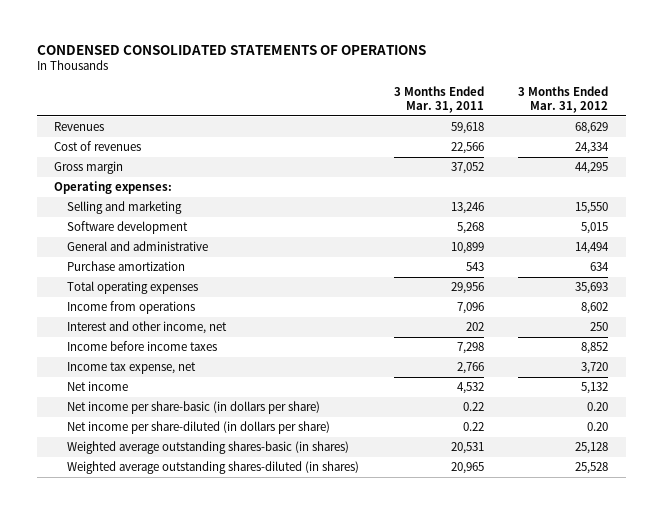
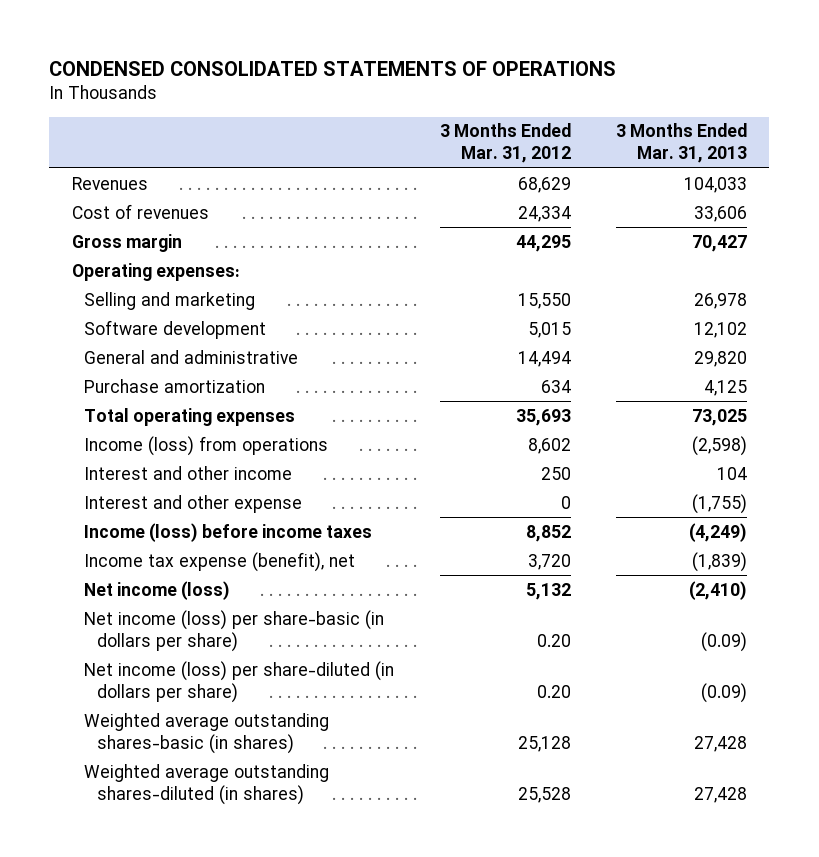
[393,86,484,114] 3 Months Ended Mar. 31, 2011 -> none
none -> [615,123,747,164] 3 Months Ended Mar. 31, 2013
[66,301,195,315] Income from operations -> [84,435,329,456] Income (loss) from operations
[66,321,227,335] Interest and other income, net -> [84,465,293,480] Interest and other income
none -> [84,494,303,513] Interest and other expense
[66,341,217,352] Income before income taxes -> [84,522,373,542] Income (loss) before income taxes
[66,362,196,375] Income tax expense, net -> [84,551,356,572] Income tax expense (benefit), net
[66,381,128,392] Net income -> [84,580,231,600] Net income (loss)
[66,401,320,415] Net income per share-basic (in dollars per share) -> [84,609,385,652] Net income (loss) per share-basic (in dollars per share)
[66,421,330,435] Net income per share-diluted (in dollars per share) -> [84,660,395,703] Net income (loss) per share-diluted (in dollars per share)

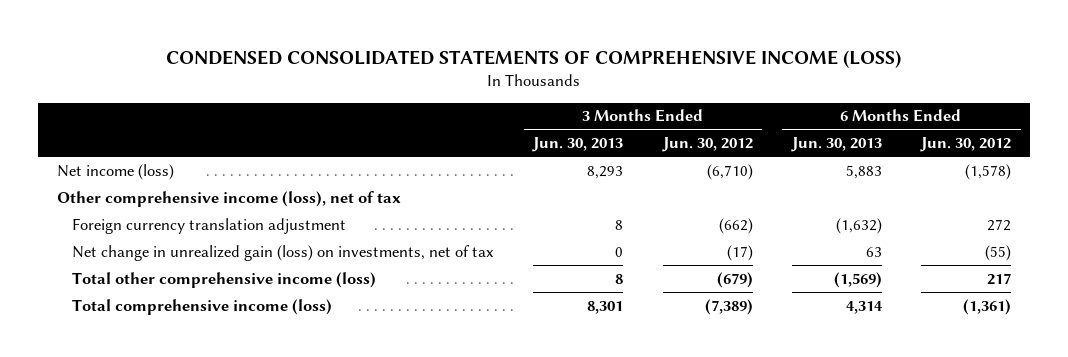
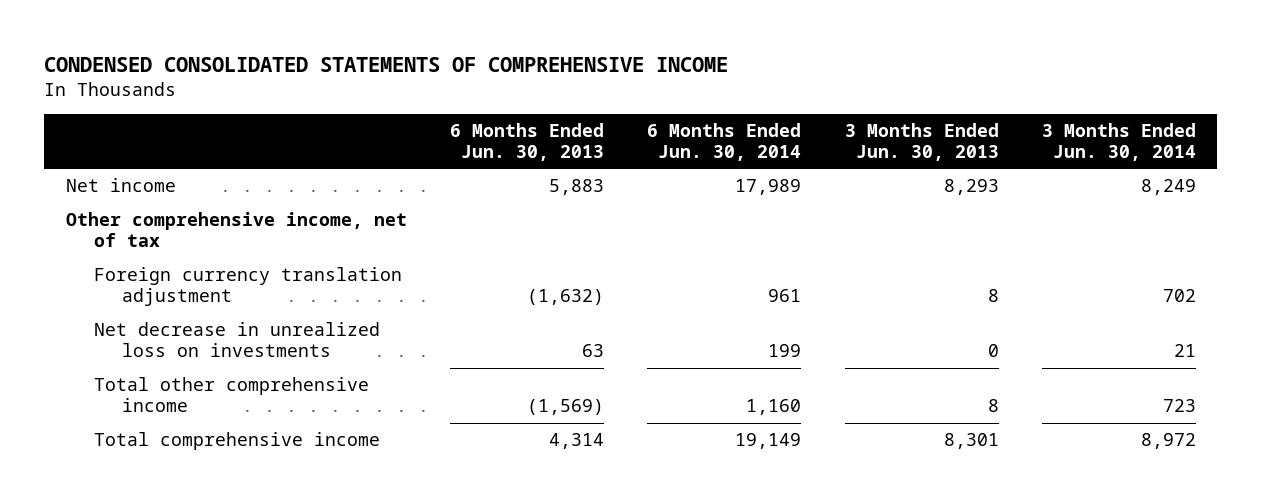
[166,49,902,68] CONDENSED CONSOLIDATED STATEMENTS OF COMPREHENSIVE INCOME (LOSS) -> [44,57,729,73] CONDENSED CONSOLIDATED STATEMENTS OF COMPREHENSIVE INCOME
[661,137,753,153] Jun. 30, 2012 -> none
[919,137,1011,153] Jun. 30, 2012 -> none
none -> [647,123,802,161] 6 Months Ended Jun. 30, 2014
none -> [1041,123,1196,161] 3 Months Ended Jun. 30, 2014
[57,163,175,180] Net income (loss) -> [65,178,176,193] Net income
[57,190,402,207] Other comprehensive income (loss), net of tax -> [65,212,407,247] Other comprehensive income, net of tax
[72,244,495,261] Net change in unrealized gain (loss) on investments, net of tax -> [94,322,381,357] Net decrease in unrealized loss on investments
[72,271,377,288] Total other comprehensive income (loss) -> [94,377,370,412] Total other comprehensive income
[72,298,333,315] Total comprehensive income (loss) -> [94,432,381,451] Total comprehensive income

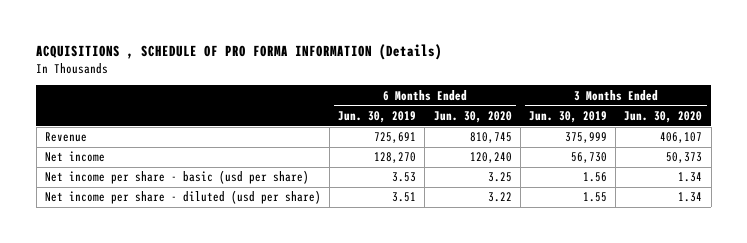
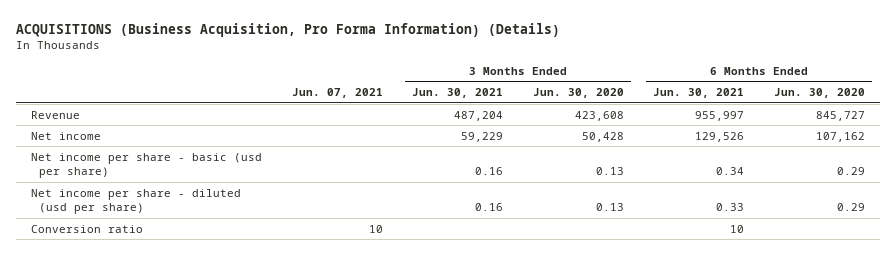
[36,43,443,60] ACQUISITIONS , SCHEDULE OF PRO FORMA INFORMATION (Details) -> [16,22,561,37] ACQUISITIONS (Business Acquisition, Pro Forma Information) (Details)
[338,111,417,124] Jun. 30, 2019 -> none
[529,111,608,124] Jun. 30, 2019 -> none
none -> [291,88,383,99] Jun. 07, 2021
none -> [412,88,504,99] Jun. 30, 2021
none -> [653,88,745,99] Jun. 30, 2021
[469,132,512,144] 810,745 -> [816,110,866,121] 845,727
[660,132,703,144] 406,107 -> [574,110,624,121] 423,608
[469,152,512,164] 120,240 -> [816,131,866,142] 107,162
[666,152,703,164] 50,373 -> [581,131,624,142] 50,428
[487,172,512,183] 3.25 -> [837,166,866,175] 0.29
[678,172,703,183] 1.34 -> [595,166,624,175] 0.13
[487,192,512,203] 3.22 -> [837,202,866,211] 0.29
[678,192,703,203] 1.34 -> [595,202,624,211] 0.13
none -> [31,224,144,233] Conversion ratio

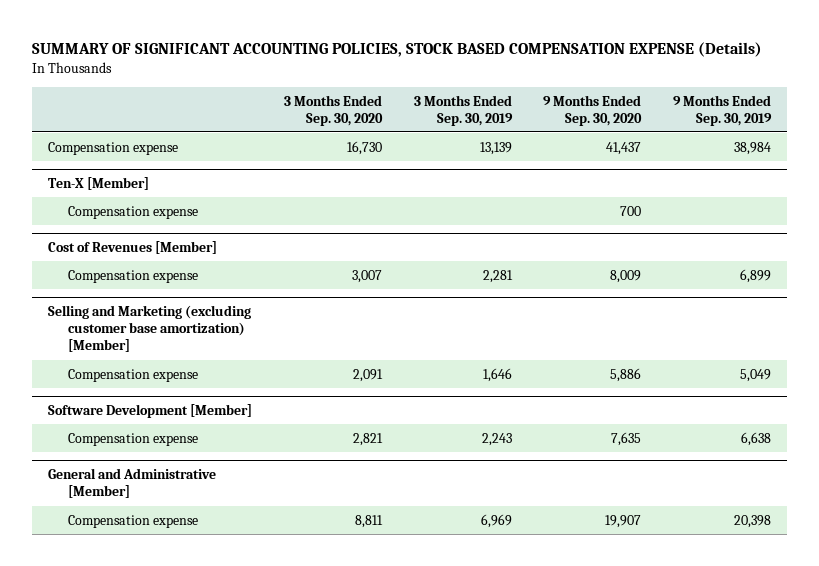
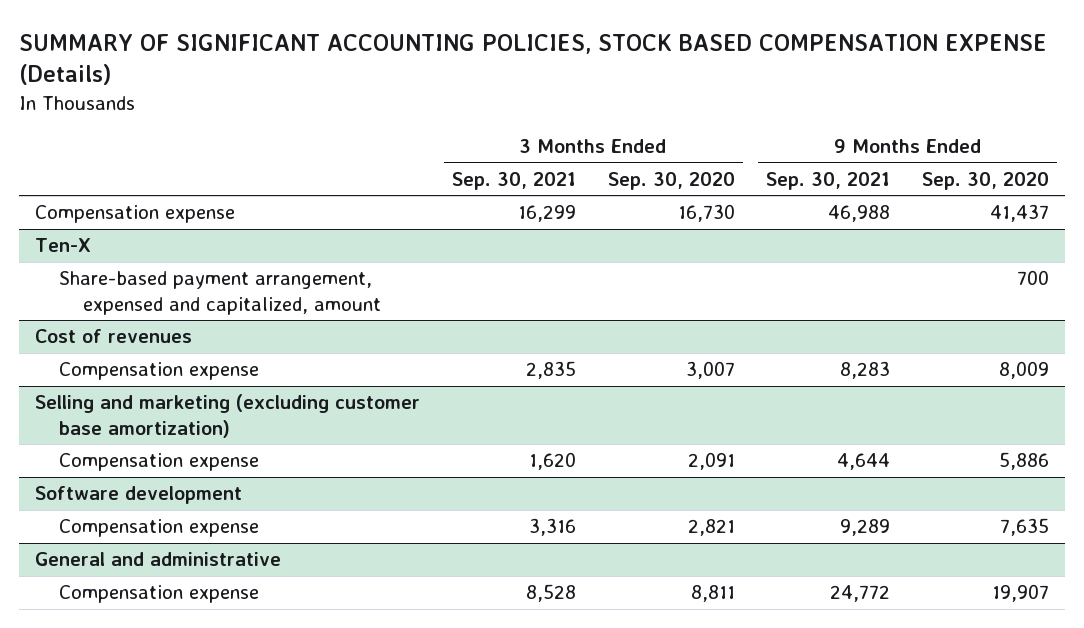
[413,94,513,126] 3 Months Ended Sep. 30, 2019 -> none
[672,94,772,126] 9 Months Ended Sep. 30, 2019 -> none
none -> [451,171,576,190] Sep. 30, 2021
none -> [766,171,891,190] Sep. 30, 2021
[67,205,198,219] Compensation expense -> none
[48,177,150,191] Ten-X [Member] -> [34,238,91,253] Ten-X
none -> [58,271,381,315] Share-based payment arrangement, expensed and capitalized, amount
[48,241,218,255] Cost of Revenues [Member] -> [34,329,192,344] Cost of revenues
[48,305,252,353] Selling and Marketing (excluding customer base amortization) [Member] -> [34,394,420,438] Selling and marketing (excluding customer base amortization)
[48,404,253,419] Software Development [Member] -> [34,486,242,505] Software development
[48,468,217,499] General and Administrative [Member] -> [34,552,281,567] General and administrative

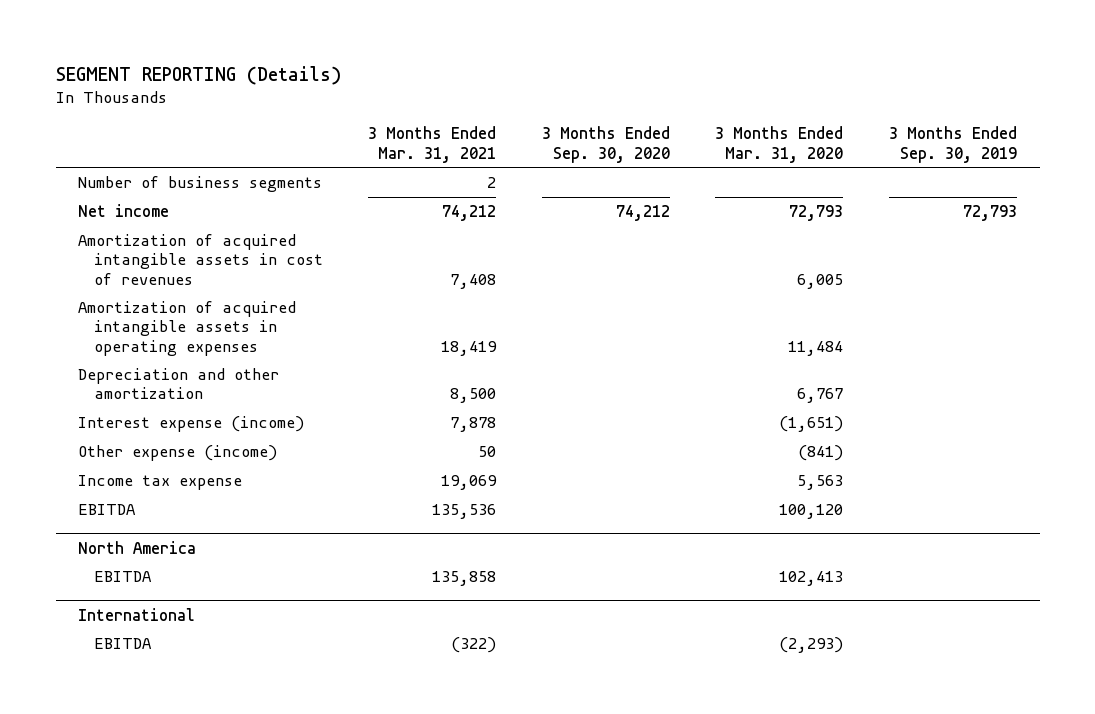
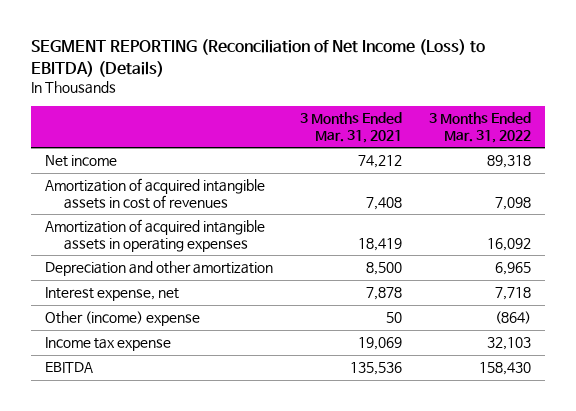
[55,66,341,86] SEGMENT REPORTING (Details) -> [31,39,486,77] SEGMENT REPORTING (Reconciliation of Net Income (Loss) to EBITDA) (Details)
[541,126,670,163] 3 Months Ended Sep. 30, 2020 -> none
[715,126,844,163] 3 Months Ended Mar. 31, 2020 -> none
[889,126,1018,163] 3 Months Ended Sep. 30, 2019 -> none
none -> [428,112,531,143] 3 Months Ended Mar. 31, 2022
[78,175,323,192] Number of business segments -> none
[78,415,305,432] Interest expense (income) -> [44,287,179,302] Interest expense, net
[78,444,278,461] Other expense (income) -> [44,311,200,327] Other (income) expense
[78,540,197,554] North America -> none
[93,570,152,582] EBITDA -> none
[78,607,196,621] International -> none
[93,637,152,649] EBITDA -> none

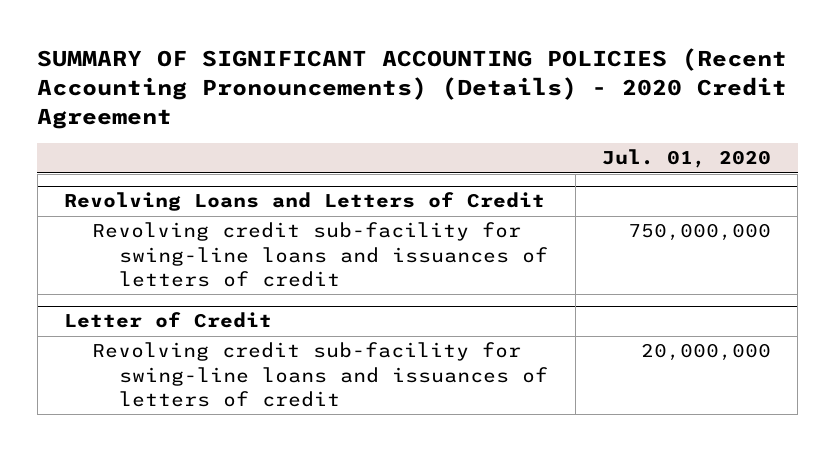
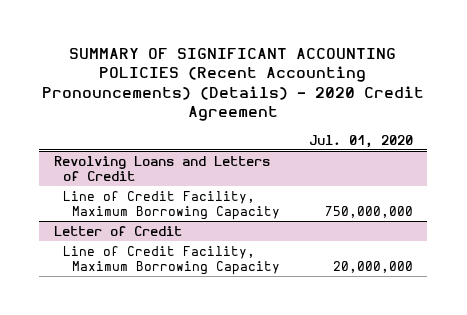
[91,222,549,287] Revolving credit sub-facility for swing-line loans and issuances of letters of credit -> [62,190,280,220] Line of Credit Facility, Maximum Borrowing Capacity
[91,342,549,407] Revolving credit sub-facility for swing-line loans and issuances of letters of credit -> [62,245,280,275] Line of Credit Facility, Maximum Borrowing Capacity

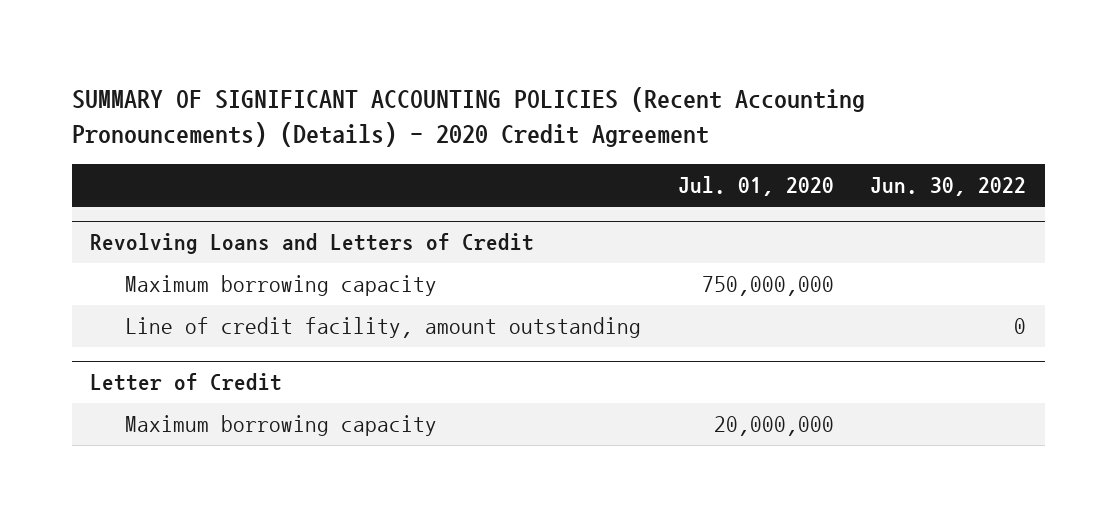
none -> [870,177,1027,197] Jun. 30, 2022
[62,190,280,220] Line of Credit Facility, Maximum Borrowing Capacity -> [124,275,437,297] Maximum borrowing capacity
none -> [124,317,641,339] Line of credit facility, amount outstanding
[62,245,280,275] Line of Credit Facility, Maximum Borrowing Capacity -> [124,415,437,437] Maximum borrowing capacity

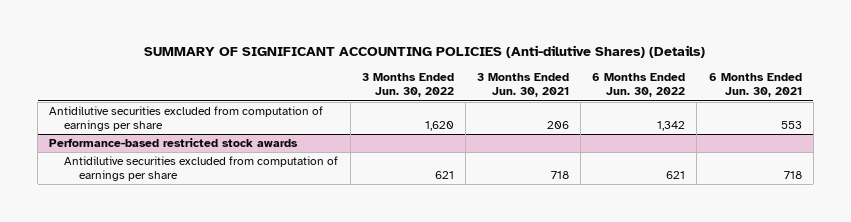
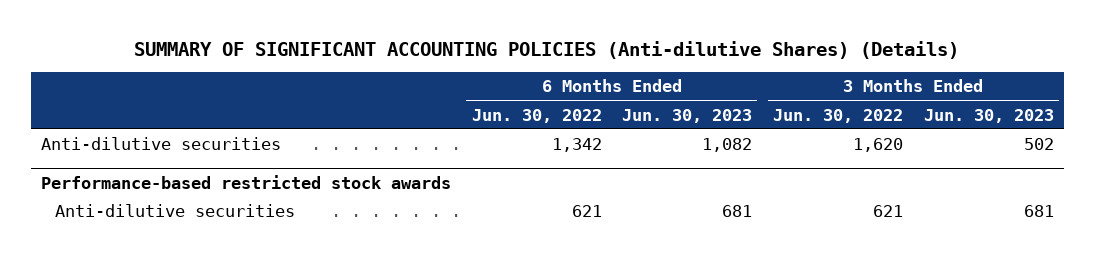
[476,73,569,98] 3 Months Ended Jun. 30, 2021 -> none
[708,73,802,98] 6 Months Ended Jun. 30, 2021 -> none
none -> [622,108,753,123] Jun. 30, 2023
none -> [923,108,1054,123] Jun. 30, 2023
[49,106,324,132] Antidilutive securities excluded from computation of earnings per share -> [40,137,281,151] Anti-dilutive securities
[64,156,339,182] Antidilutive securities excluded from computation of earnings per share -> [54,204,295,218] Anti-dilutive securities

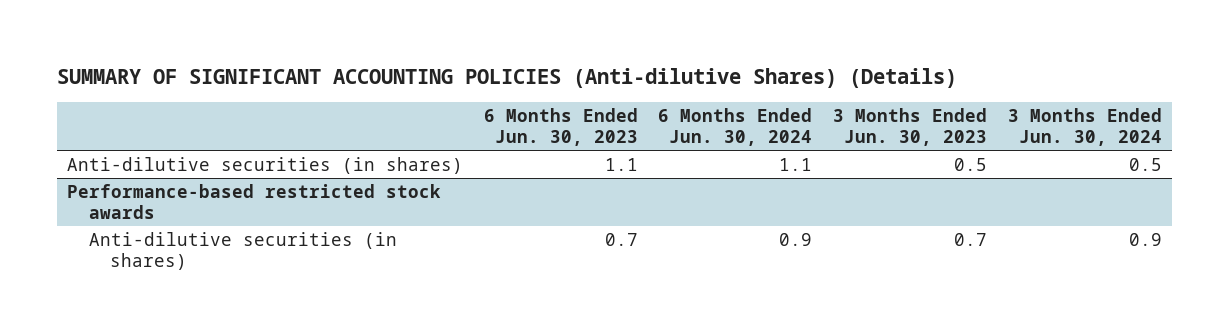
[471,108,602,123] Jun. 30, 2022 -> none
[772,108,903,123] Jun. 30, 2022 -> none
none -> [658,107,813,147] 6 Months Ended Jun. 30, 2024
none -> [1007,107,1162,147] 3 Months Ended Jun. 30, 2024
[40,137,281,151] Anti-dilutive securities -> [67,156,464,174] Anti-dilutive securities (in shares)
[702,138,753,153] 1,082 -> [604,157,638,171] 1.1
[1023,138,1054,151] 502 -> [953,157,987,171] 0.5
[54,204,295,218] Anti-dilutive securities -> [88,231,397,271] Anti-dilutive securities (in shares)
[722,205,753,218] 681 -> [604,232,638,246] 0.7
[1023,205,1054,218] 681 -> [953,232,987,246] 0.7

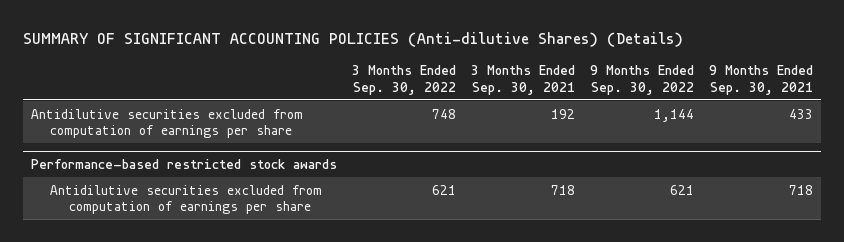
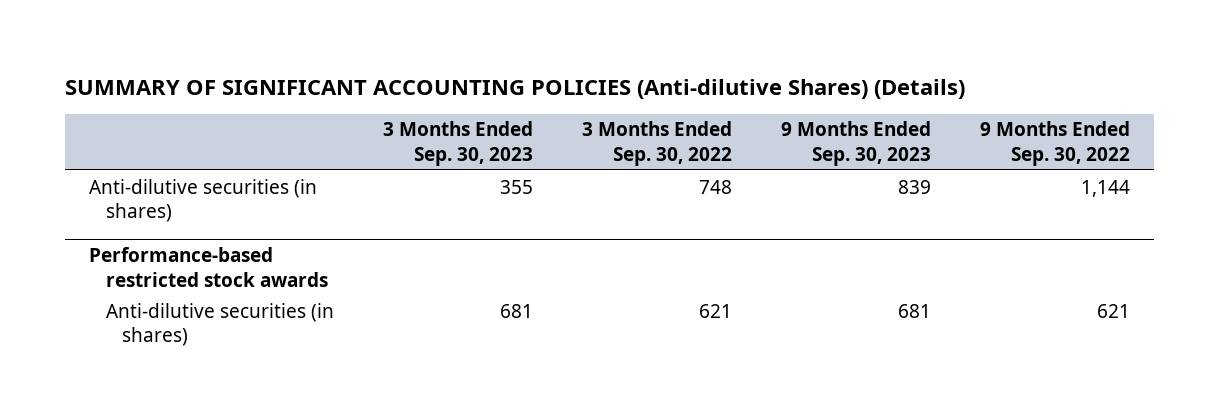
[470,65,575,95] 3 Months Ended Sep. 30, 2021 -> none
[709,65,814,95] 9 Months Ended Sep. 30, 2021 -> none
none -> [382,121,533,167] 3 Months Ended Sep. 30, 2023
none -> [780,121,931,167] 9 Months Ended Sep. 30, 2023
[30,108,303,139] Antidilutive securities excluded from computation of earnings per share -> [89,178,318,223] Anti-dilutive securities (in shares)
[49,184,322,215] Antidilutive securities excluded from computation of earnings per share -> [105,302,334,347] Anti-dilutive securities (in shares)

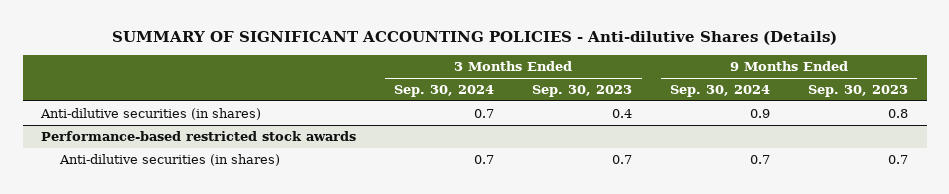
[64,78,965,99] SUMMARY OF SIGNIFICANT ACCOUNTING POLICIES (Anti-dilutive Shares) (Details) -> [111,31,837,46] SUMMARY OF SIGNIFICANT ACCOUNTING POLICIES - Anti-dilutive Shares (Details)
[581,121,732,167] 3 Months Ended Sep. 30, 2022 -> none
[979,121,1130,167] 9 Months Ended Sep. 30, 2022 -> none
none -> [394,85,495,98] Sep. 30, 2024
none -> [670,85,771,98] Sep. 30, 2024
[499,179,533,194] 355 -> [612,109,633,119] 0.4
[897,179,931,194] 839 -> [888,109,909,119] 0.8
[499,303,533,318] 681 -> [612,155,633,165] 0.7
[897,303,931,318] 681 -> [888,155,909,165] 0.7

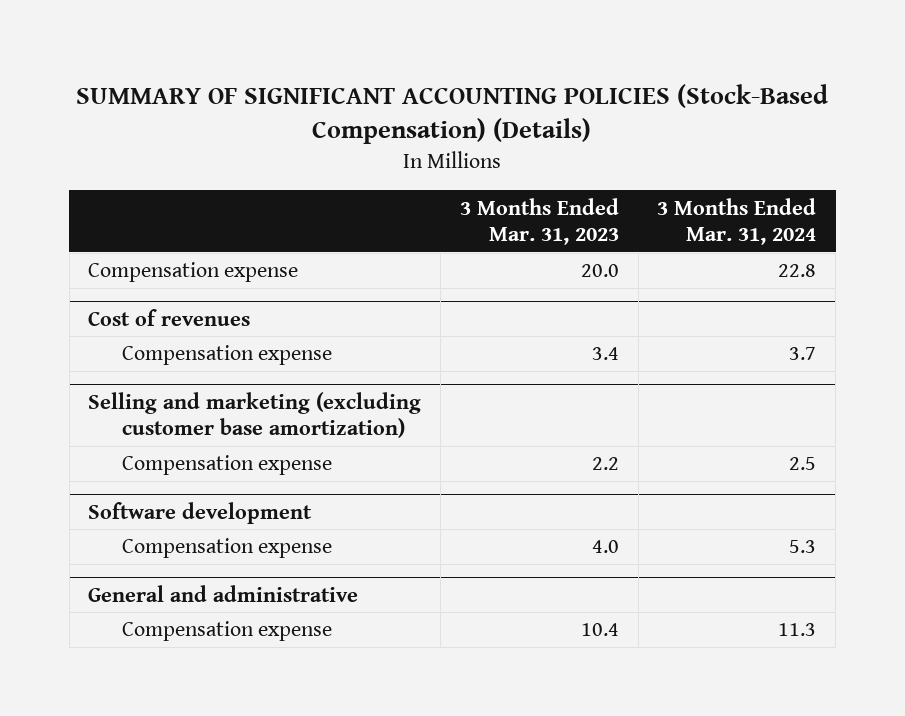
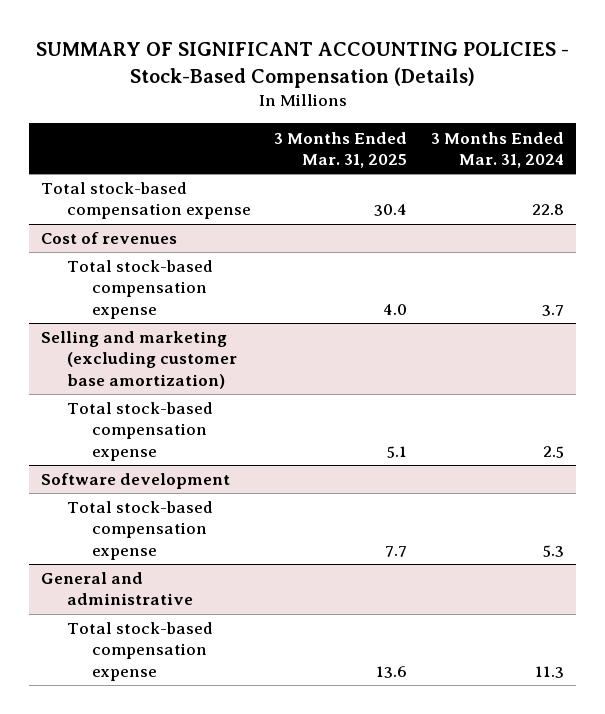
[76,83,829,145] SUMMARY OF SIGNIFICANT ACCOUNTING POLICIES (Stock-Based Compensation) (Details) -> [35,42,569,88] SUMMARY OF SIGNIFICANT ACCOUNTING POLICIES - Stock-Based Compensation (Details)
[459,197,619,245] 3 Months Ended Mar. 31, 2023 -> none
none -> [274,131,408,168] 3 Months Ended Mar. 31, 2025
[88,262,299,283] Compensation expense -> [41,182,251,220] Total stock-based compensation expense
[122,345,333,366] Compensation expense -> [66,260,213,319] Total stock-based compensation expense
[122,455,333,476] Compensation expense -> [66,402,213,461] Total stock-based compensation expense
[122,538,333,559] Compensation expense -> [66,501,213,560] Total stock-based compensation expense
[122,621,333,642] Compensation expense -> [66,622,213,681] Total stock-based compensation expense

